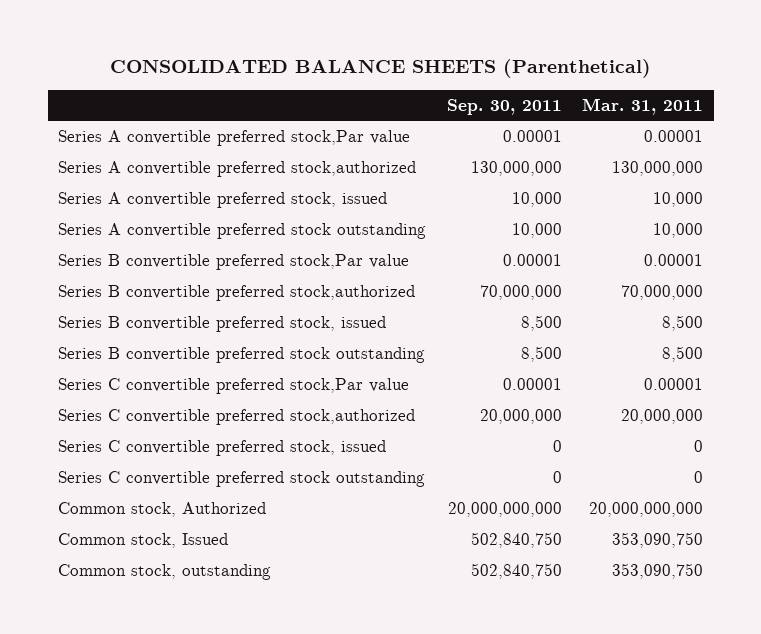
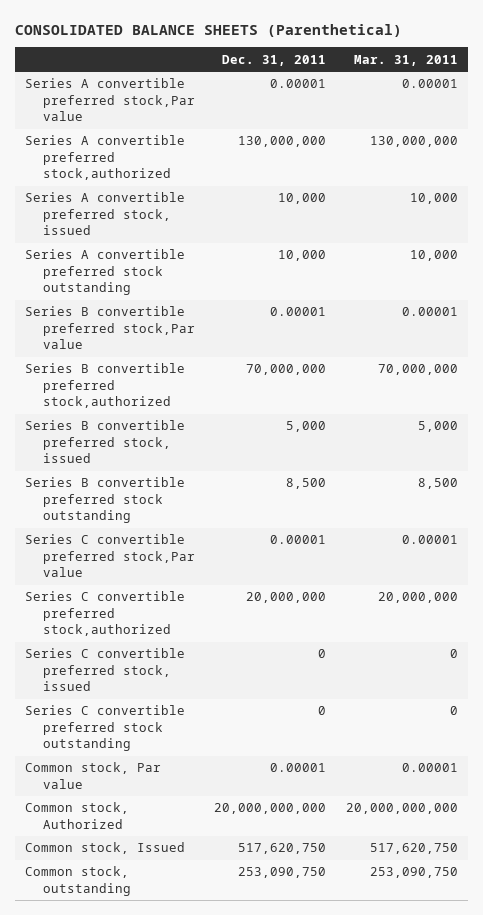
[446,98,562,115] Sep. 30, 2011 -> none
none -> [222,54,327,66] Dec. 31, 2011
[662,315,704,332] 8,500 -> [417,421,458,433] 5,000
none -> [24,762,161,789] Common stock, Par value
[612,532,704,549] 353,090,750 -> [369,843,458,855] 517,620,750
[612,563,704,580] 353,090,750 -> [369,867,458,879] 253,090,750

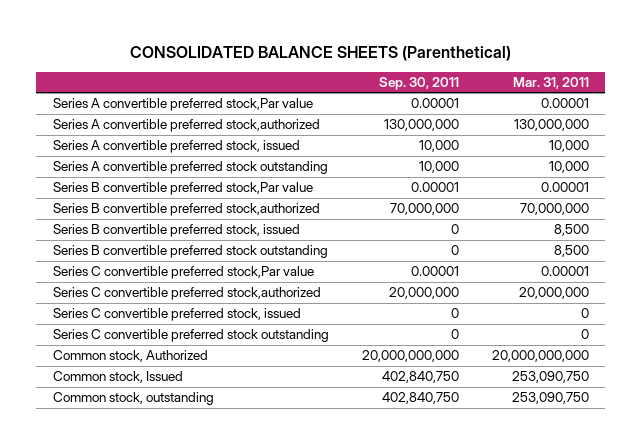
[222,54,327,66] Dec. 31, 2011 -> none
none -> [378,76,459,90] Sep. 30, 2011
[417,421,458,433] 5,000 -> [553,224,589,237] 8,500
[24,762,161,789] Common stock, Par value -> none
[369,843,458,855] 517,620,750 -> [511,371,589,384] 253,090,750

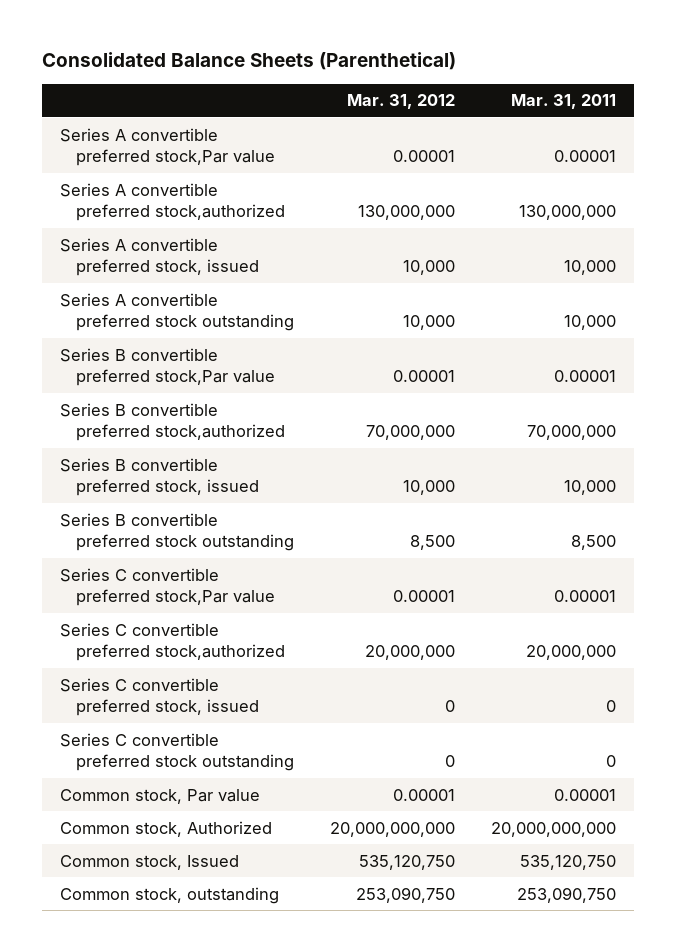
[129,45,511,61] CONSOLIDATED BALANCE SHEETS (Parenthetical) -> [41,52,456,71] Consolidated Balance Sheets (Parenthetical)
[378,76,459,90] Sep. 30, 2011 -> none
none -> [346,94,455,110] Mar. 31, 2012
[553,224,589,237] 8,500 -> [563,480,616,496] 10,000
none -> [59,788,260,804] Common stock, Par value
[511,371,589,384] 253,090,750 -> [519,854,616,870] 535,120,750

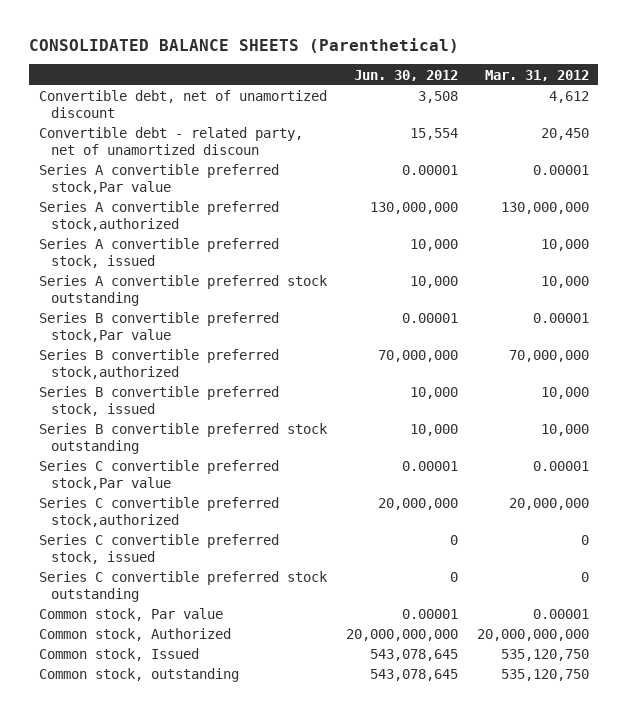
[41,52,456,71] Consolidated Balance Sheets (Parenthetical) -> [29,37,460,53] CONSOLIDATED BALANCE SHEETS (Parenthetical)
[510,94,616,110] Mar. 31, 2011 -> none
none -> [353,69,458,81] Jun. 30, 2012
none -> [38,90,327,118] Convertible debt, net of unamortized discount
none -> [38,127,303,155] Convertible debt - related party, net of unamortized discoun
[409,535,455,551] 8,500 -> [540,424,589,437] 10,000
[355,886,455,903] 253,090,750 -> [500,669,589,682] 535,120,750

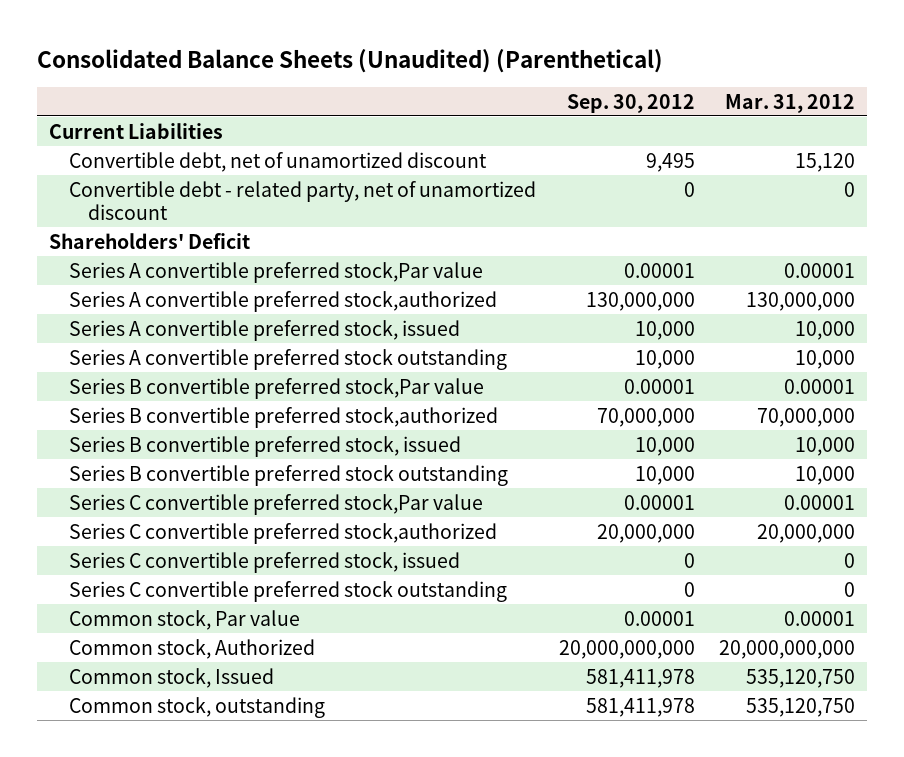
[29,37,460,53] CONSOLIDATED BALANCE SHEETS (Parenthetical) -> [36,48,663,73] Consolidated Balance Sheets (Unaudited) (Parenthetical)
[353,69,458,81] Jun. 30, 2012 -> none
none -> [567,93,696,113] Sep. 30, 2012
none -> [48,122,223,139] Current Liabilities
[548,91,589,104] 4,612 -> [795,152,856,172] 15,120
[38,127,303,155] Convertible debt - related party, net of unamortized discoun -> [68,180,536,221] Convertible debt - related party, net of unamortized discount
[540,128,589,141] 20,450 -> [844,181,856,197] 0
none -> [48,232,250,249] Shareholders' Deficit

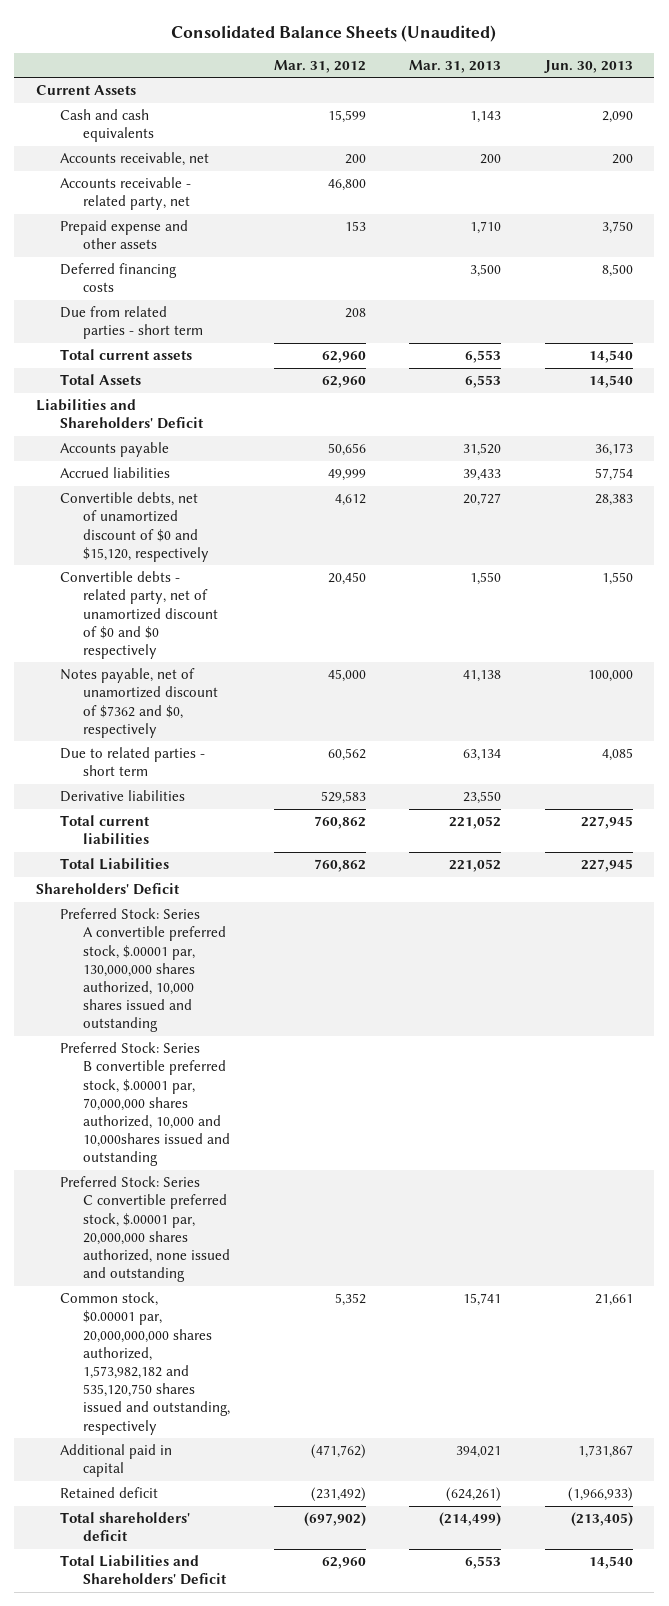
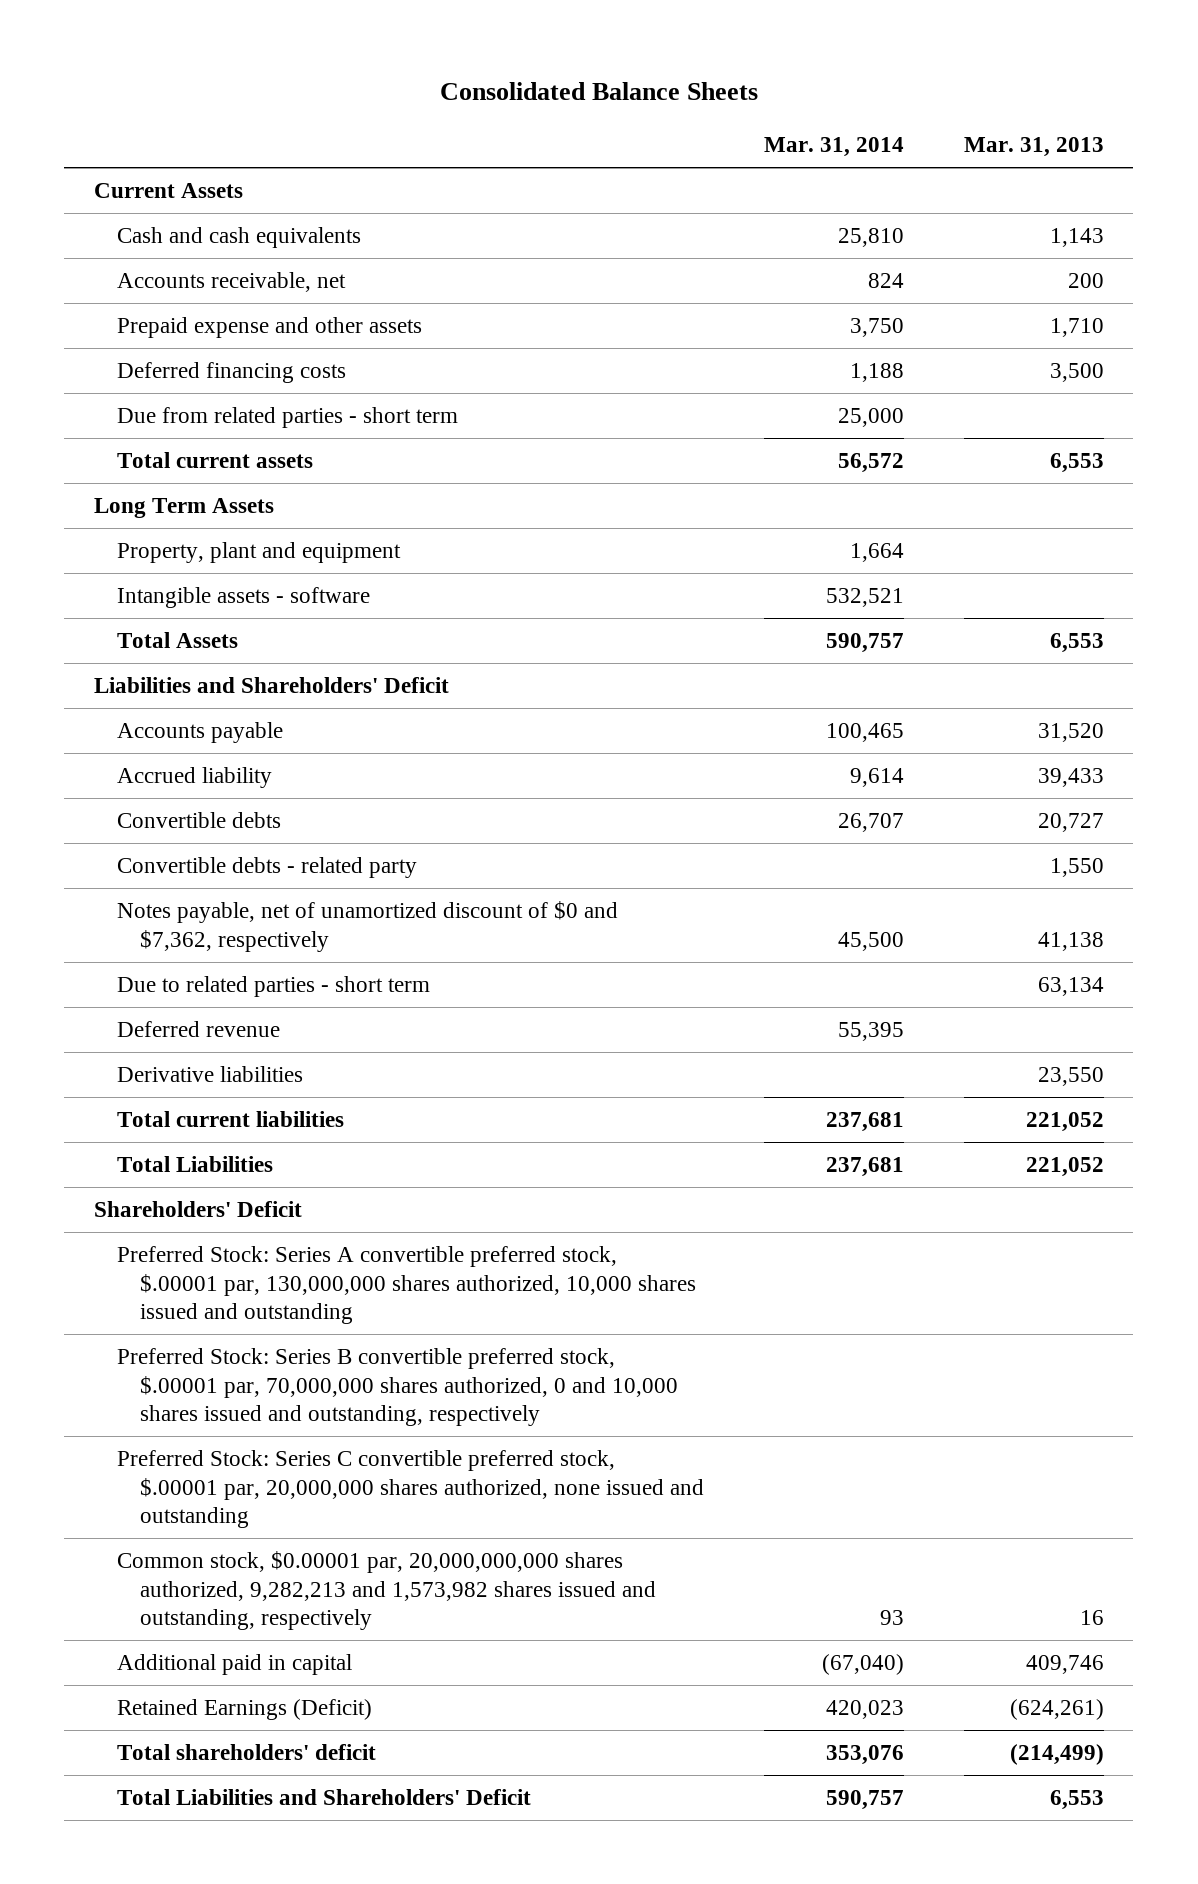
[171,24,497,42] Consolidated Balance Sheets (Unaudited) -> [439,81,758,100] Consolidated Balance Sheets
[273,59,366,73] Mar. 31, 2012 -> none
[543,59,633,73] Jun. 30, 2013 -> none
none -> [763,137,904,158] Mar. 31, 2014
[59,177,191,211] Accounts receivable - related party, net -> none
none -> [94,497,275,518] Long Term Assets
none -> [117,541,402,563] Property, plant and equipment
none -> [117,586,371,608] Intangible assets - software
[59,467,170,479] Accrued liabilities -> [117,766,273,788] Accrued liability
[59,492,209,562] Convertible debts, net of unamortized discount of $0 and $15,120, respectively -> [117,811,282,828] Convertible debts
[59,571,218,660] Convertible debts - related party, net of unamortized discount of $0 and $0 respectively -> [117,856,418,878] Convertible debts - related party
[59,668,218,738] Notes payable, net of unamortized discount of $7362 and $0, respectively -> [117,900,619,952] Notes payable, net of unamortized discount of $0 and $7,362, respectively
none -> [117,1020,281,1037] Deferred revenue
[59,1042,230,1167] Preferred Stock: Series B convertible preferred stock, $.00001 par, 70,000,000 shares authorized, 10,000 and 10,000shares issued and outstanding -> [117,1347,678,1427] Preferred Stock: Series B convertible preferred stock, $.00001 par, 70,000,000 shares authorized, 0 and 10,000 shares issued and outstanding, respectively
[59,1292,230,1435] Common stock, $0.00001 par, 20,000,000,000 shares authorized, 1,573,982,182 and 535,120,750 shares issued and outstanding, respectively -> [117,1550,656,1631] Common stock, $0.00001 par, 20,000,000,000 shares authorized, 9,282,213 and 1,573,982 shares issued and outstanding, respectively
[463,1293,502,1307] 15,741 -> [1079,1610,1104,1626] 16
[456,1446,502,1459] 394,021 -> [1025,1654,1104,1674] 409,746
[59,1487,158,1499] Retained deficit -> [117,1698,373,1720] Retained Earnings (Deficit)

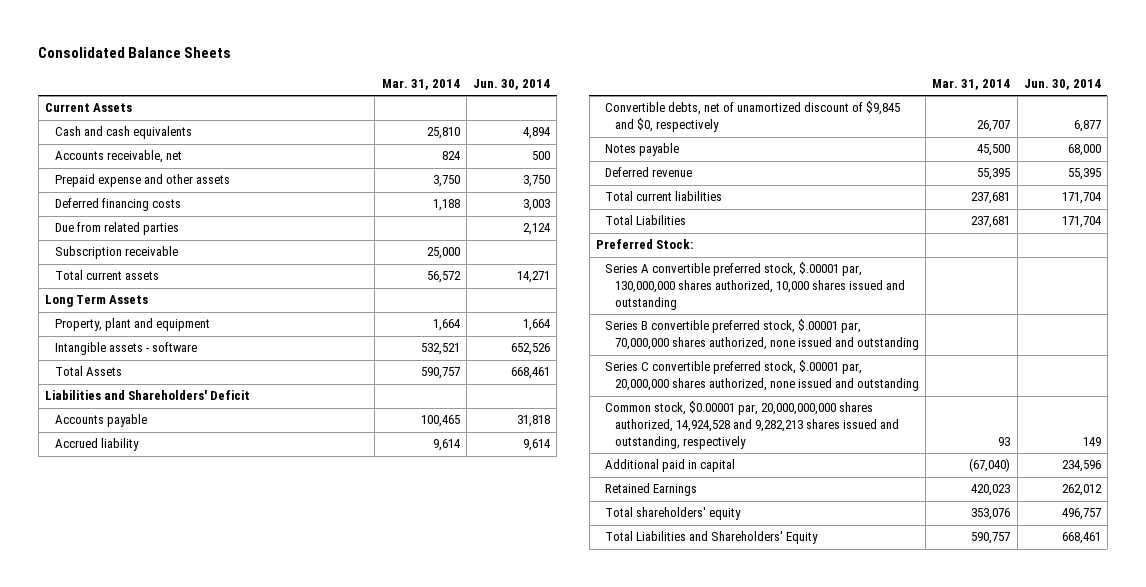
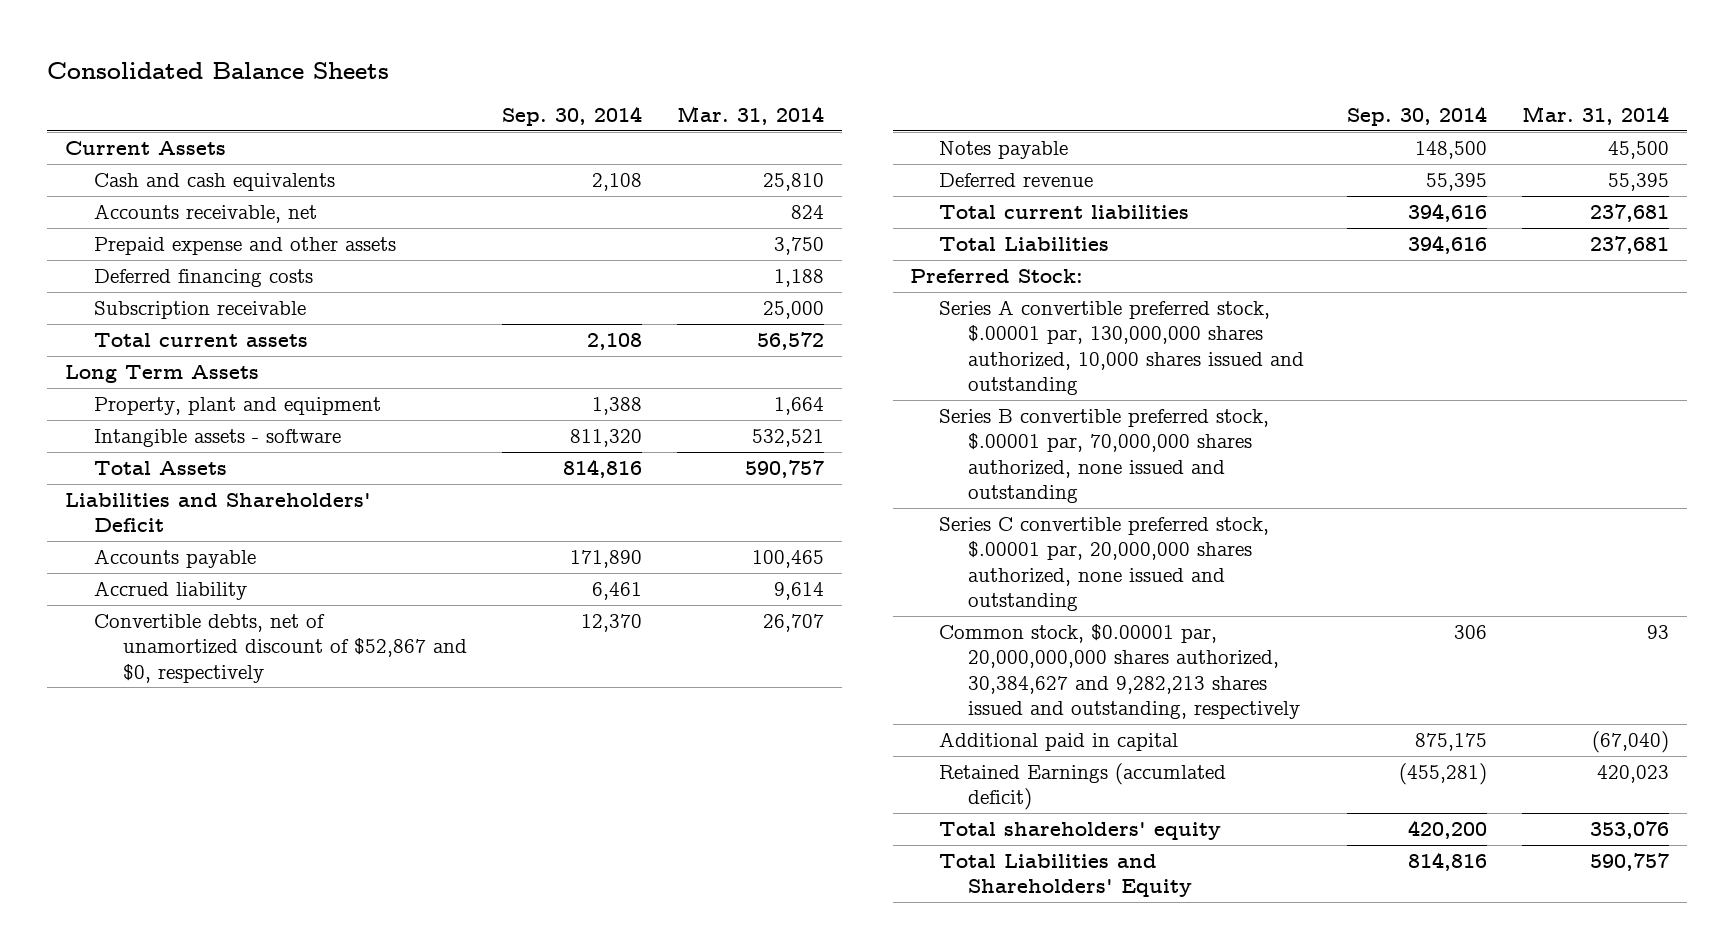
[473,78,551,90] Jun. 30, 2014 -> none
none -> [502,106,643,127] Sep. 30, 2014
[54,222,179,236] Due from related parties -> none
[605,101,901,133] Convertible debts, net of unamortized discount of $9,845 and $0, respectively -> [93,613,467,683] Convertible debts, net of unamortized discount of $52,867 and $0, respectively
[605,401,899,449] Common stock, $0.00001 par, 20,000,000,000 shares authorized, 14,924,528 and 9,282,213 shares issued and outstanding, respectively -> [939,623,1301,719] Common stock, $0.00001 par, 20,000,000,000 shares authorized, 30,384,627 and 9,282,213 shares issued and outstanding, respectively
[605,483,698,497] Retained Earnings -> [939,762,1227,811] Retained Earnings (accumlated deficit)

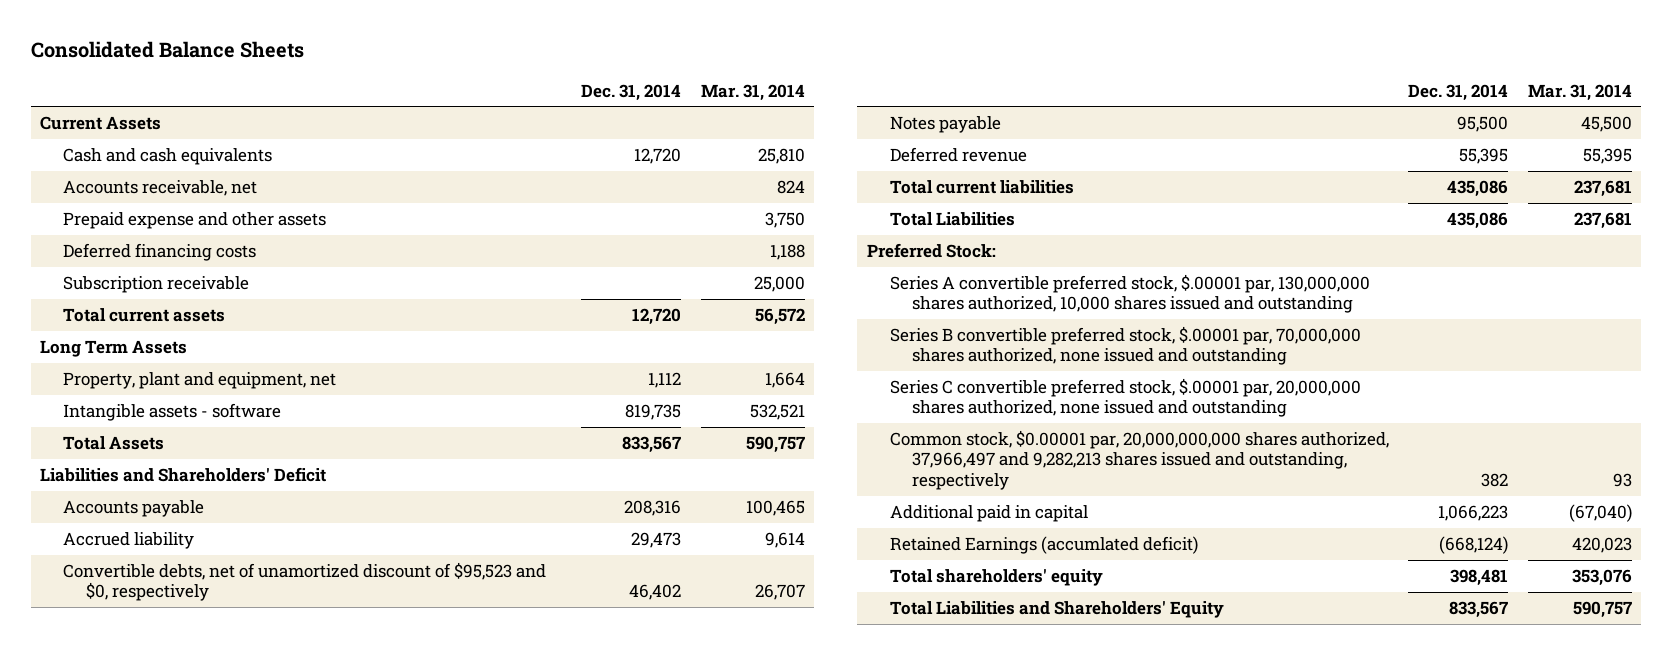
[502,106,643,127] Sep. 30, 2014 -> none
none -> [581,83,682,101] Dec. 31, 2014
[93,396,381,415] Property, plant and equipment -> [62,371,336,389] Property, plant and equipment, net
[93,613,467,683] Convertible debts, net of unamortized discount of $52,867 and $0, respectively -> [62,561,546,602] Convertible debts, net of unamortized discount of $95,523 and $0, respectively
[939,623,1301,719] Common stock, $0.00001 par, 20,000,000,000 shares authorized, 30,384,627 and 9,282,213 shares issued and outstanding, respectively -> [889,429,1389,491] Common stock, $0.00001 par, 20,000,000,000 shares authorized, 37,966,497 and 9,282,213 shares issued and outstanding, respectively

